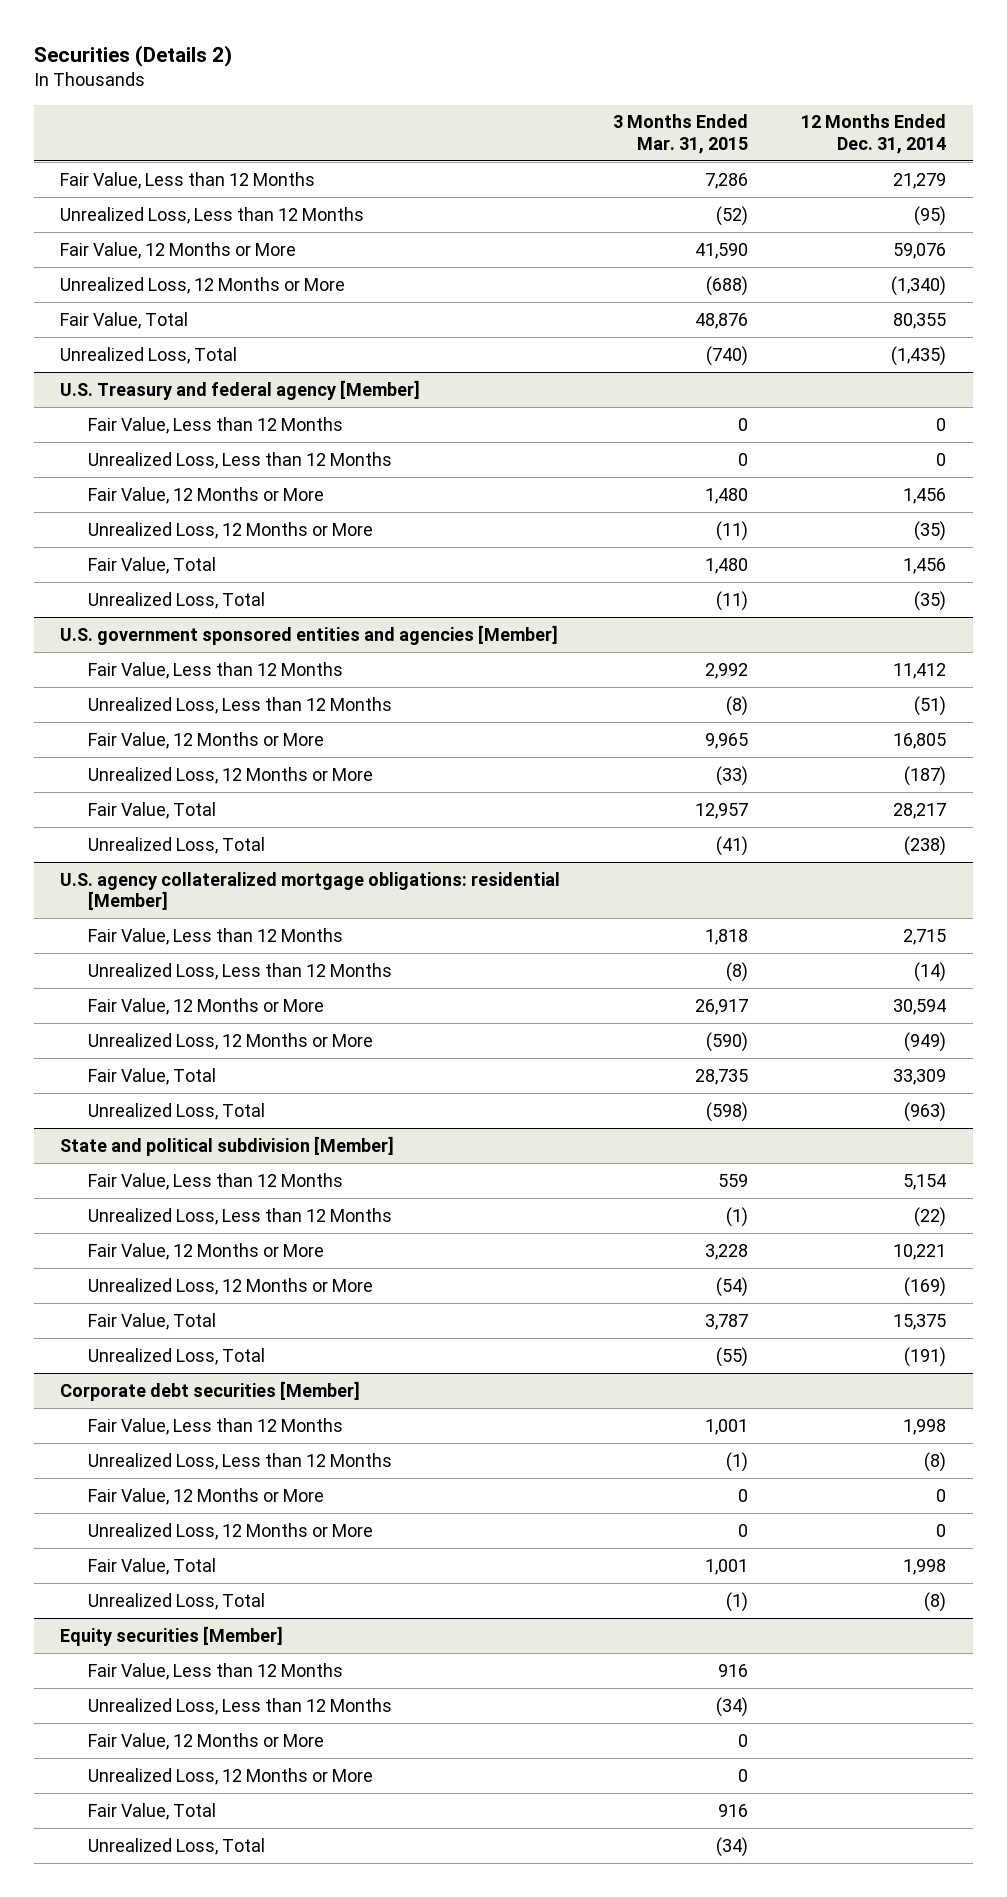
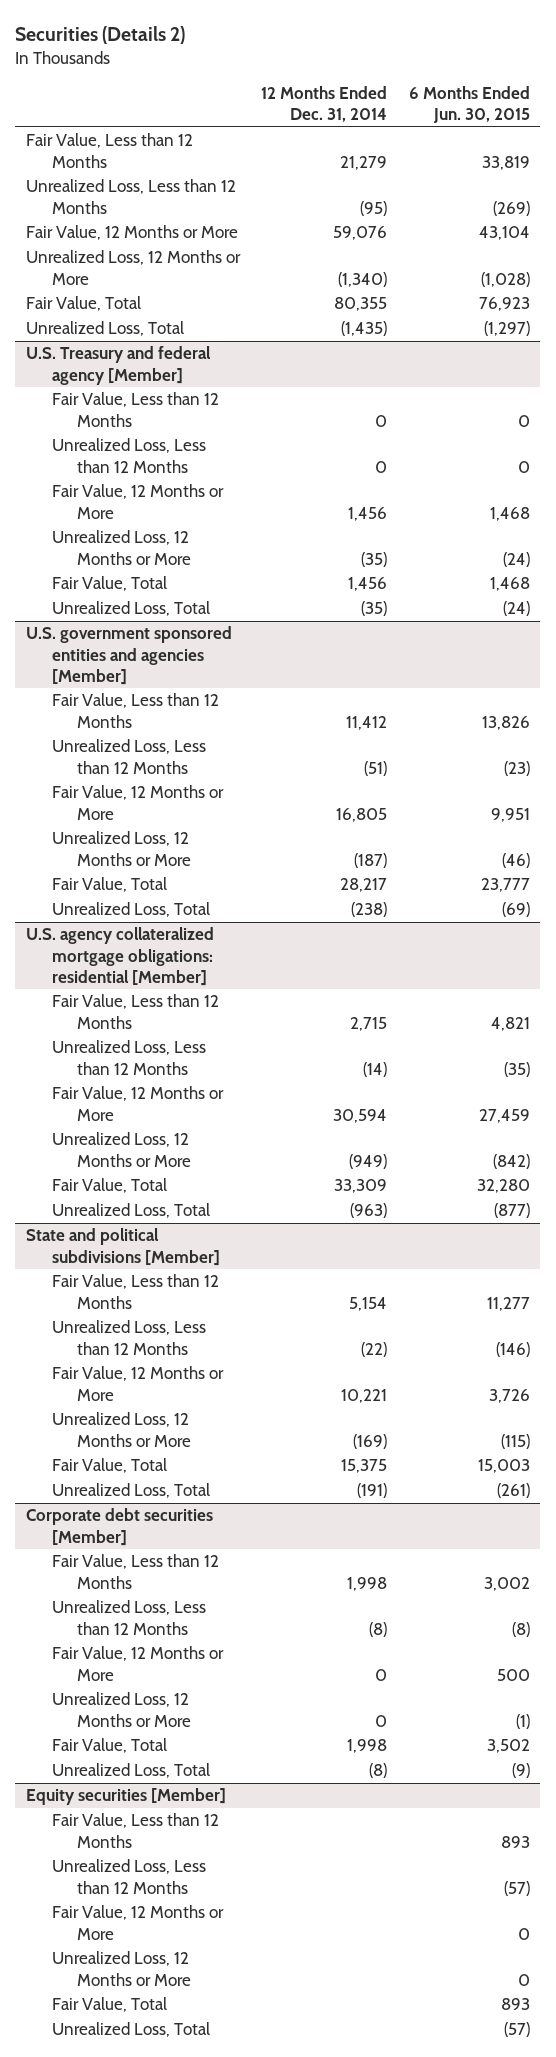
[613,114,749,154] 3 Months Ended Mar. 31, 2015 -> none
none -> [408,86,530,124] 6 Months Ended Jun. 30, 2015
[60,1135,395,1156] State and political subdivision [Member] -> [25,1228,220,1266] State and political subdivisions [Member]

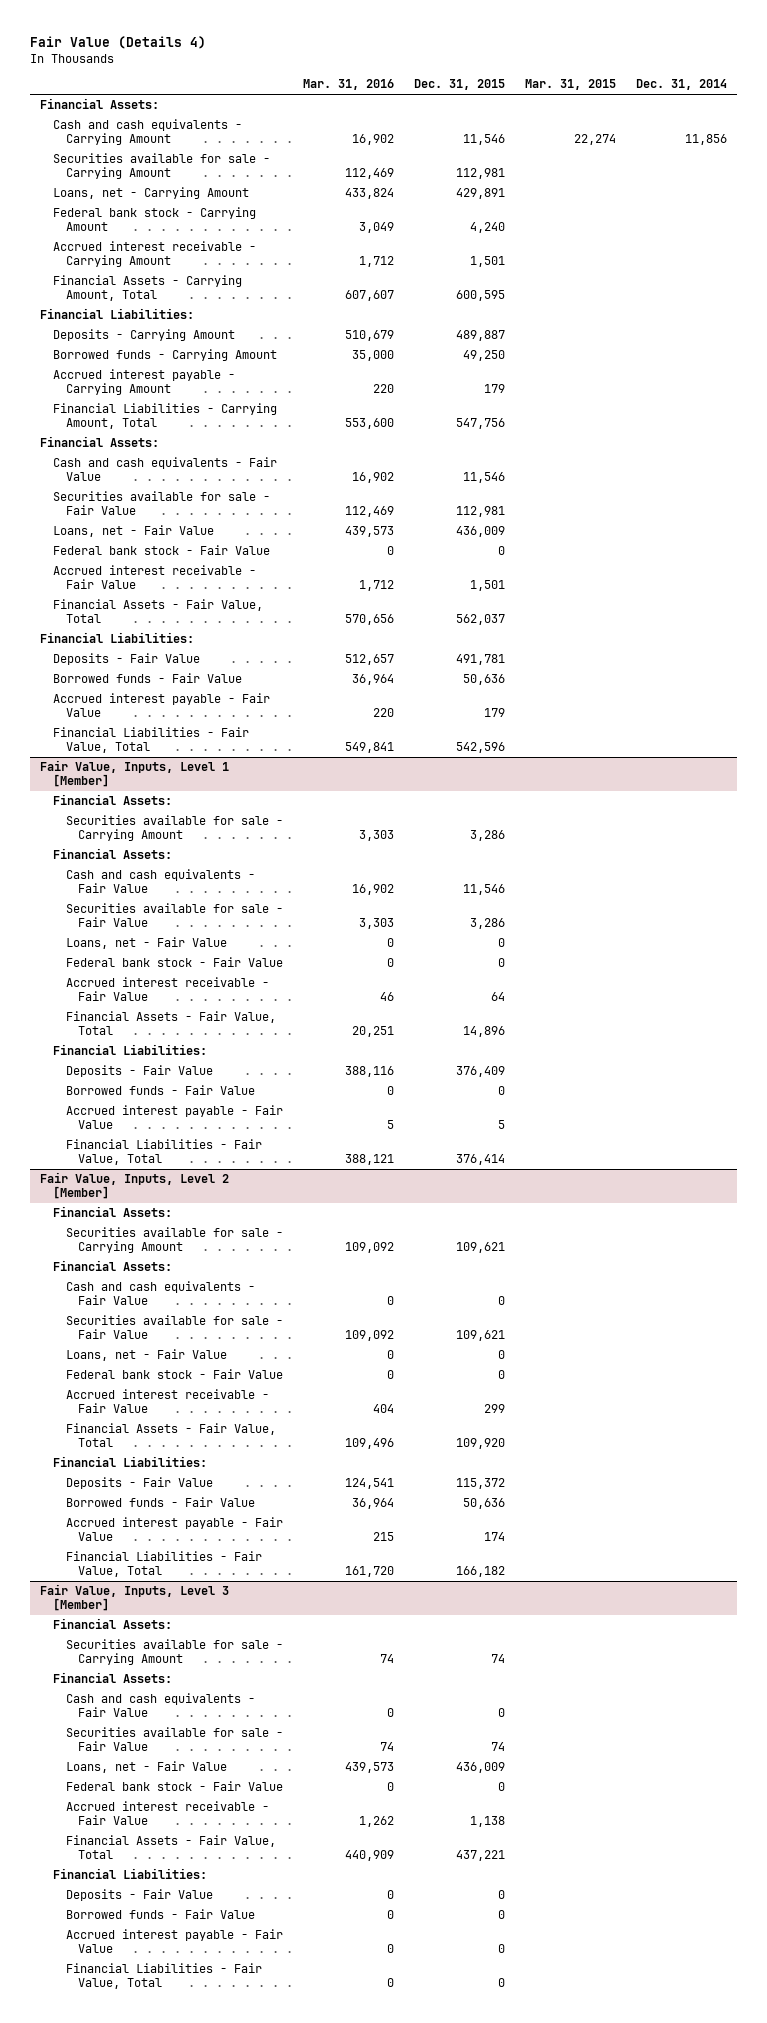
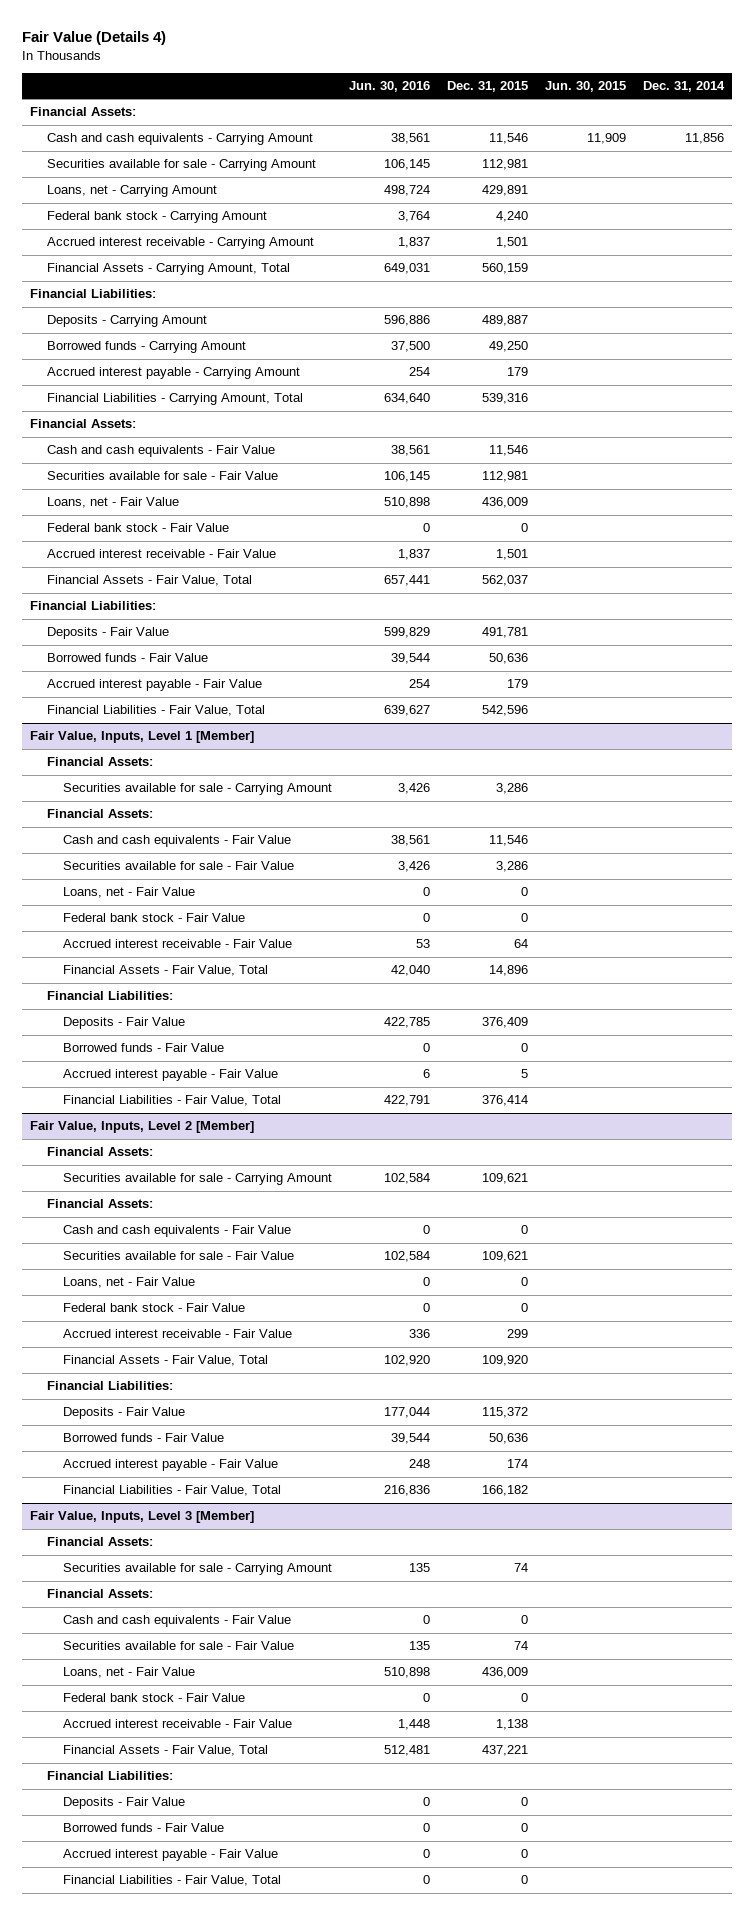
[302,79,394,91] Mar. 31, 2016 -> none
[525,79,617,91] Mar. 31, 2015 -> none
none -> [349,80,431,92] Jun. 30, 2016
none -> [544,80,626,92] Jun. 30, 2015
[455,289,505,301] 600,595 -> [482,263,529,275] 560,159
[455,417,505,429] 547,756 -> [482,393,529,405] 539,316

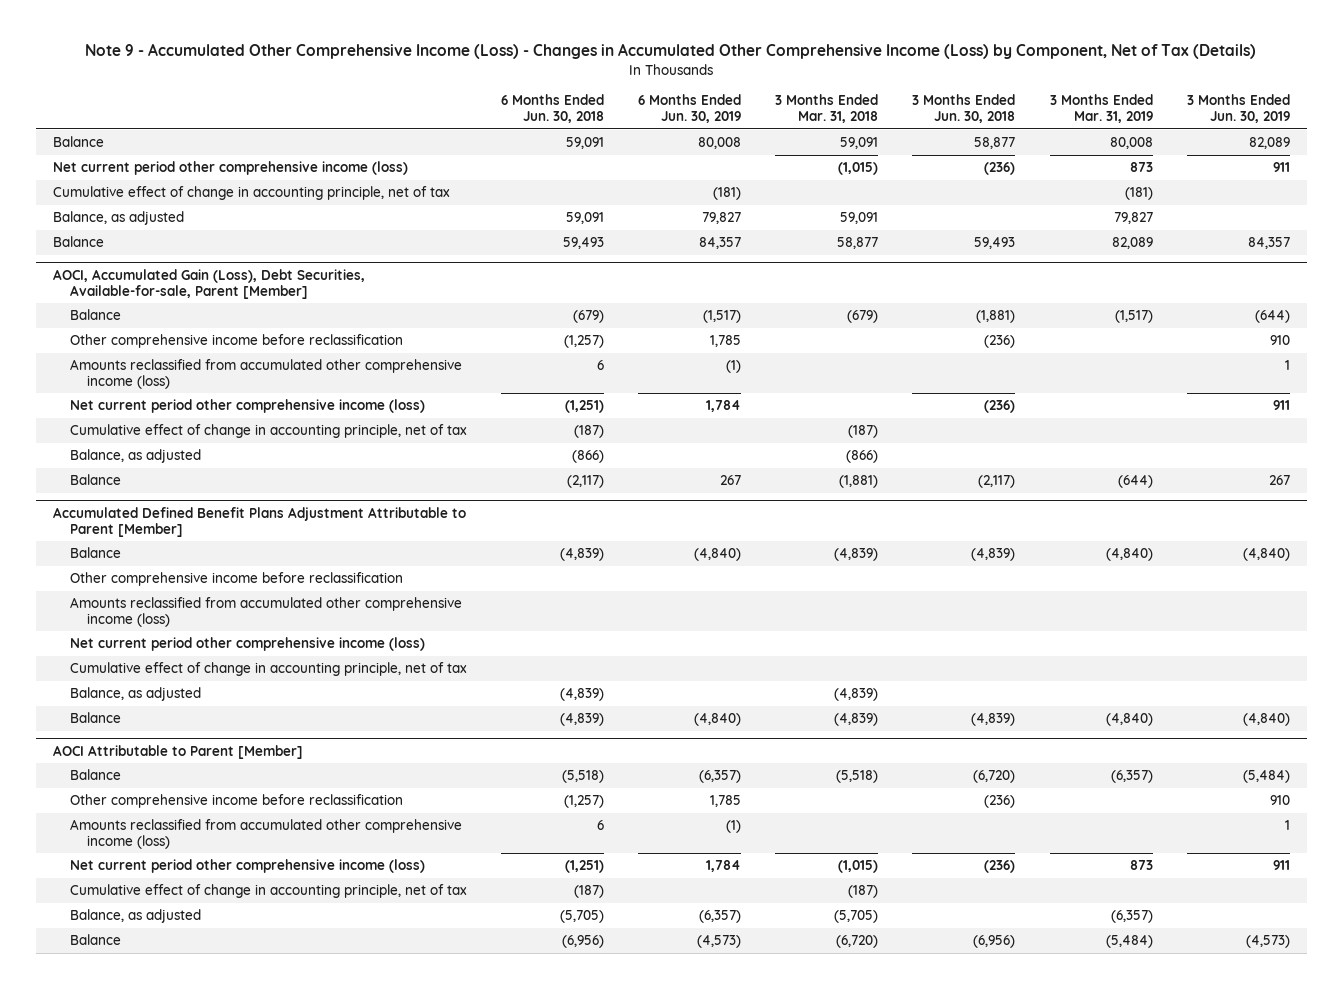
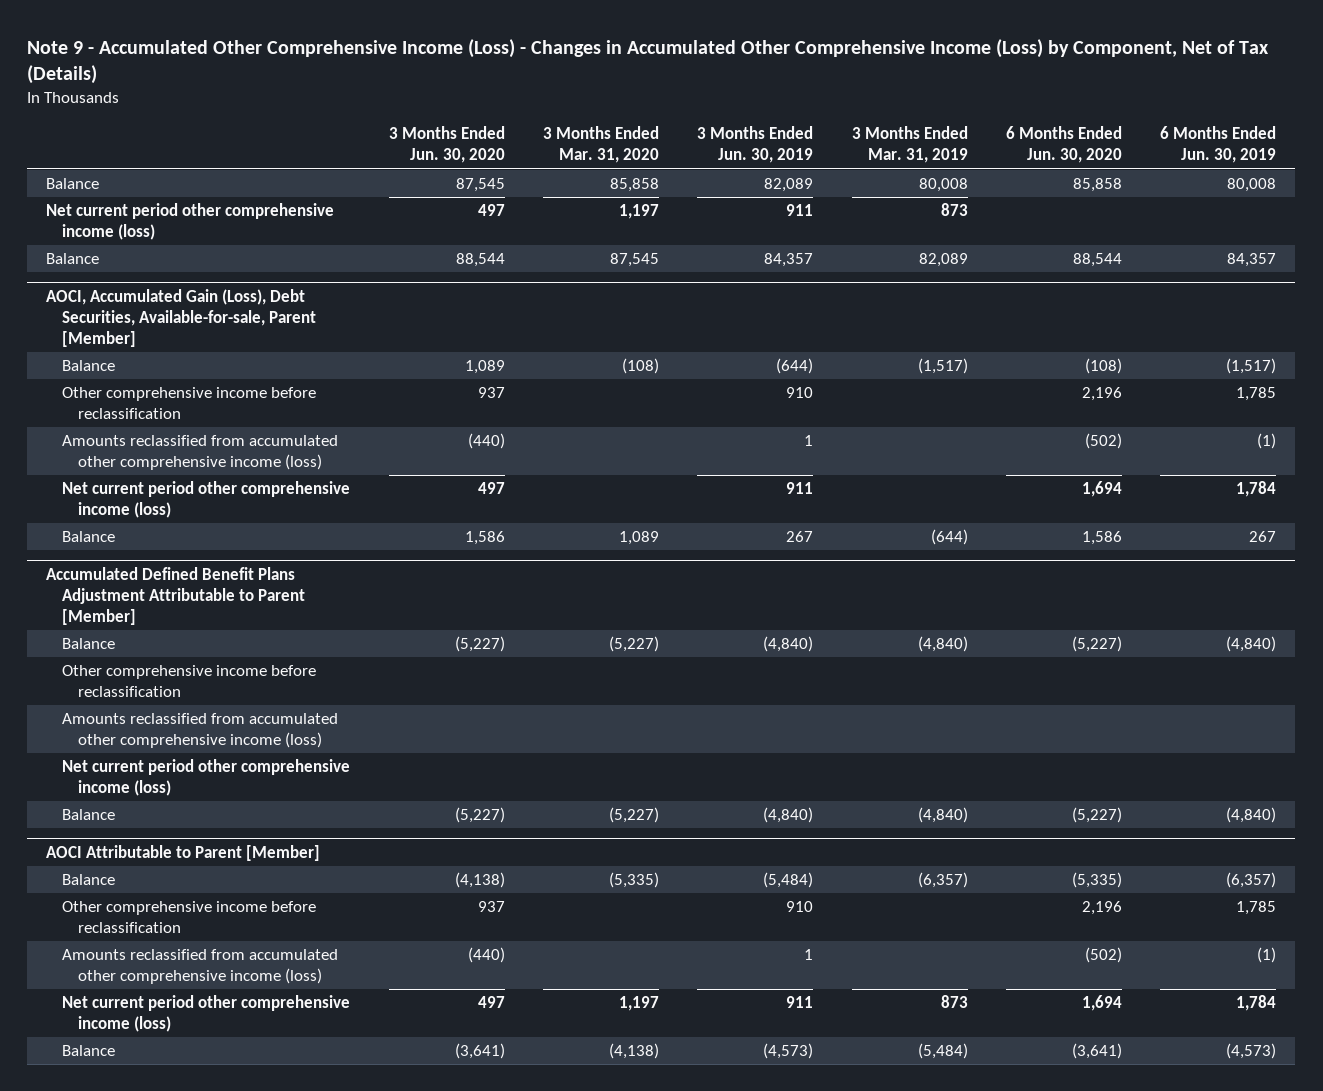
[501,94,605,124] 6 Months Ended Jun. 30, 2018 -> none
[775,94,879,124] 3 Months Ended Mar. 31, 2018 -> none
[912,94,1016,124] 3 Months Ended Jun. 30, 2018 -> none
none -> [388,126,505,164] 3 Months Ended Jun. 30, 2020
none -> [542,126,659,164] 3 Months Ended Mar. 31, 2020
none -> [1005,126,1122,164] 6 Months Ended Jun. 30, 2020
[52,186,450,201] Cumulative effect of change in accounting principle, net of tax -> none
[52,211,184,226] Balance, as adjusted -> none
[69,424,467,439] Cumulative effect of change in accounting principle, net of tax -> none
[69,449,201,464] Balance, as adjusted -> none
[69,662,467,677] Cumulative effect of change in accounting principle, net of tax -> none
[69,687,201,702] Balance, as adjusted -> none
[69,884,467,899] Cumulative effect of change in accounting principle, net of tax -> none
[69,909,201,924] Balance, as adjusted -> none

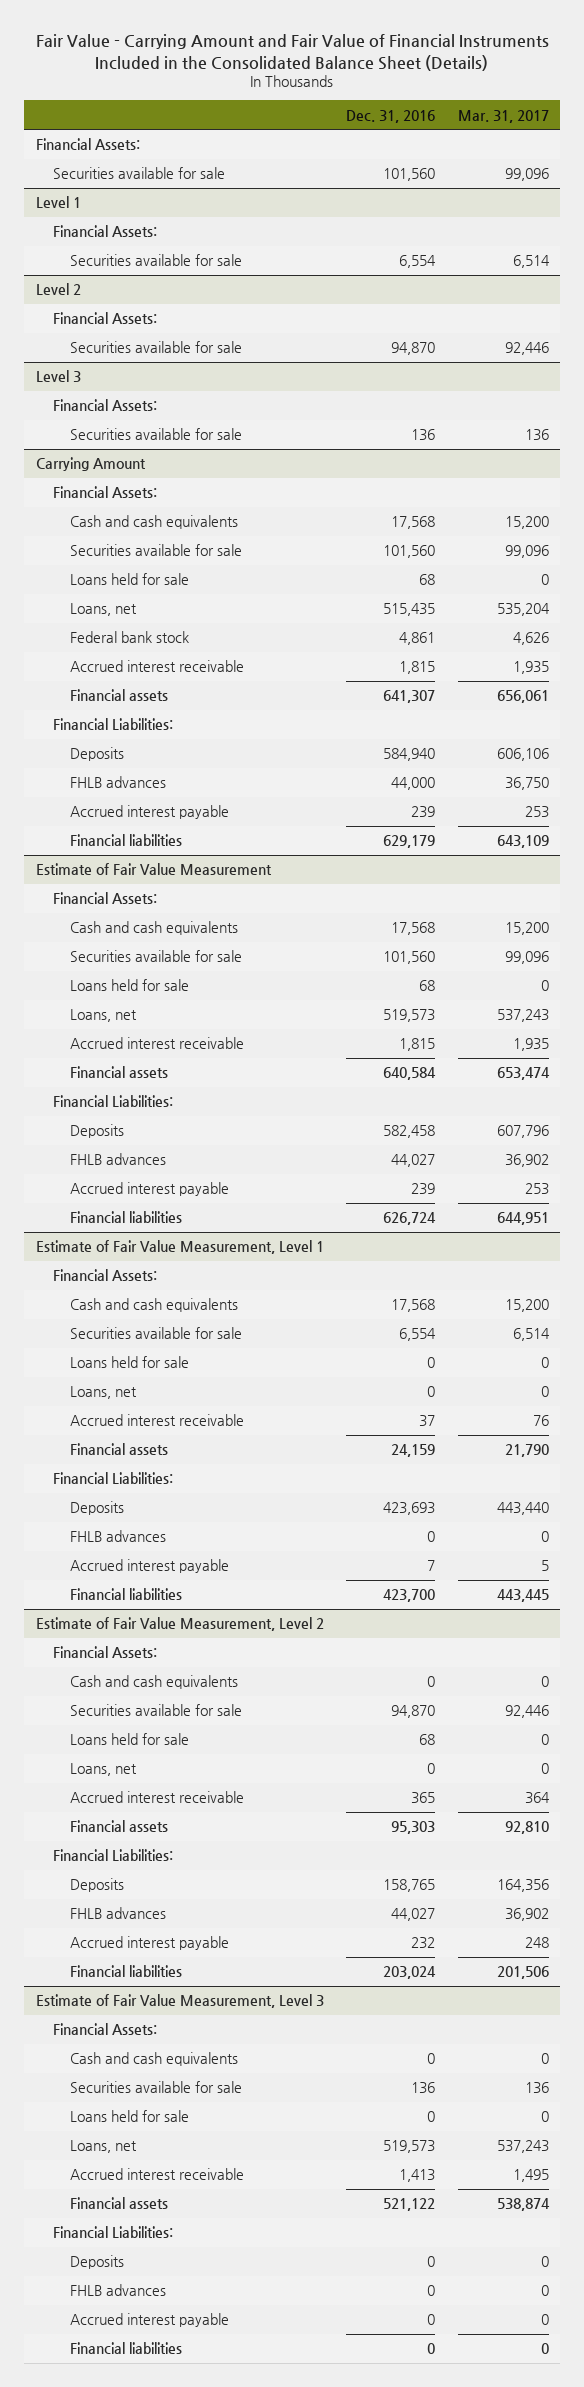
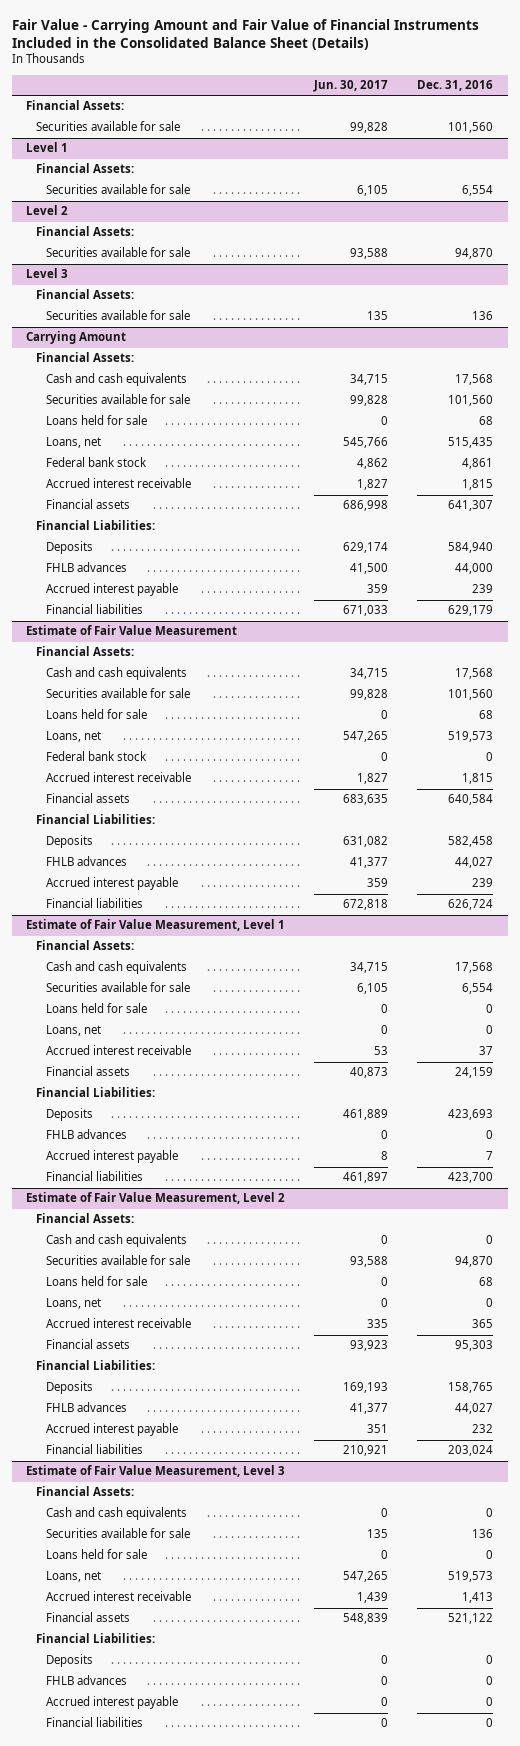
[457,109,549,123] Mar. 31, 2017 -> none
none -> [313,80,389,93] Jun. 30, 2017
none -> [45,751,147,762] Federal bank stock

